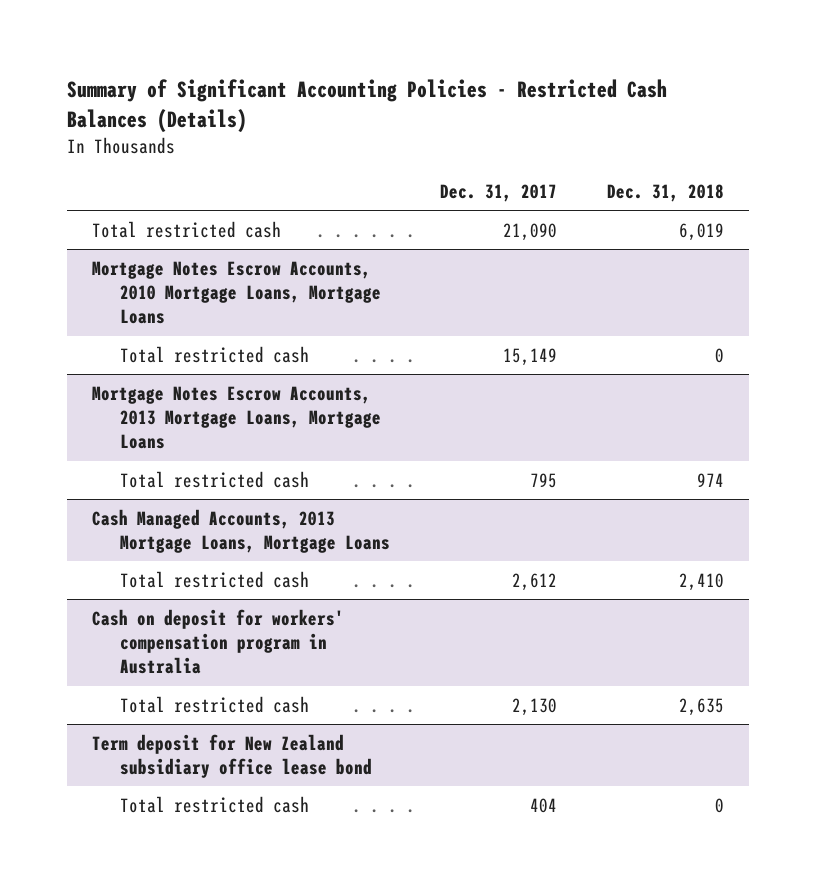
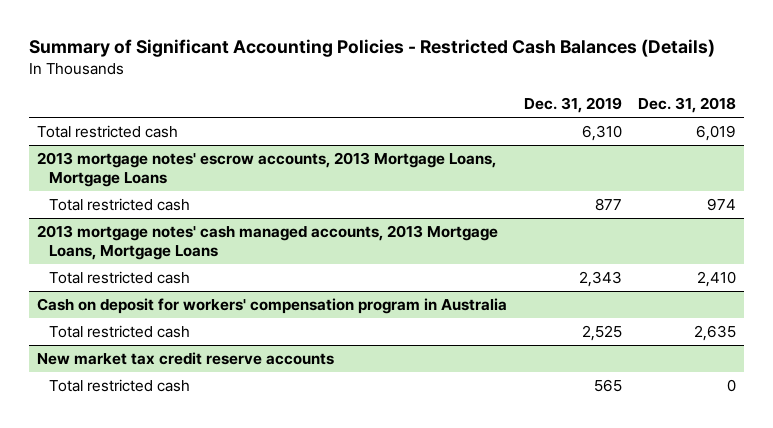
[439,183,557,202] Dec. 31, 2017 -> none
none -> [523,96,622,113] Dec. 31, 2019
[92,260,381,325] Mortgage Notes Escrow Accounts, 2010 Mortgage Loans, Mortgage Loans -> none
[119,345,309,363] Total restricted cash -> none
[92,385,381,450] Mortgage Notes Escrow Accounts, 2013 Mortgage Loans, Mortgage Loans -> [37,152,497,188] 2013 mortgage notes' escrow accounts, 2013 Mortgage Loans, Mortgage Loans
[92,508,390,554] Cash Managed Accounts, 2013 Mortgage Loans, Mortgage Loans -> [37,225,499,261] 2013 mortgage notes' cash managed accounts, 2013 Mortgage Loans, Mortgage Loans
[92,733,372,779] Term deposit for New Zealand subsidiary office lease bond -> none
none -> [37,352,335,366] New market tax credit reserve accounts

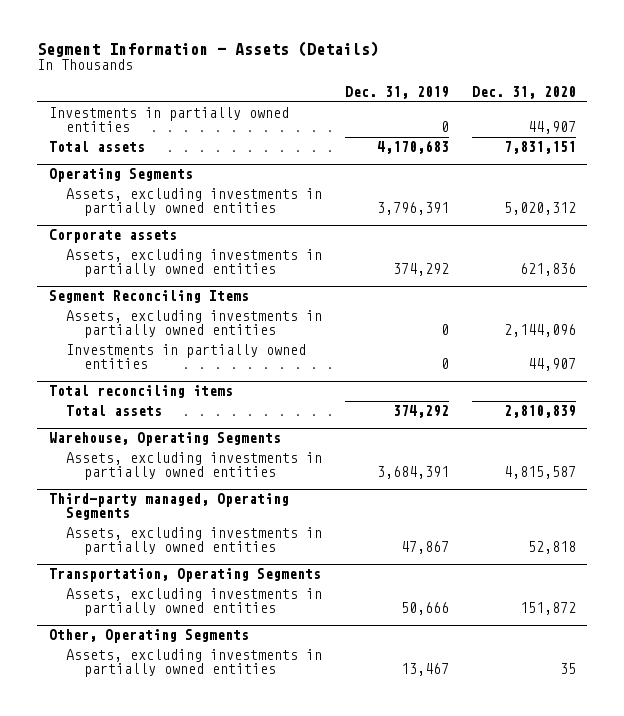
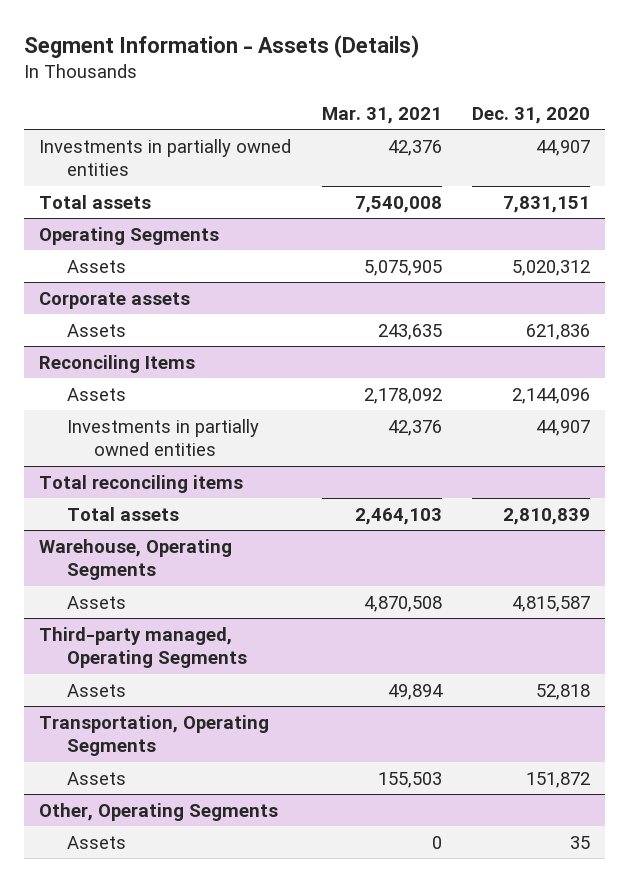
[345,85,450,99] Dec. 31, 2019 -> none
none -> [321,106,442,124] Mar. 31, 2021
[66,188,323,217] Assets, excluding investments in partially owned entities -> [66,259,126,273] Assets
[66,249,323,278] Assets, excluding investments in partially owned entities -> [66,323,126,337] Assets
[48,290,249,304] Segment Reconciling Items -> [39,354,196,373] Reconciling Items
[66,310,323,339] Assets, excluding investments in partially owned entities -> [66,387,126,401] Assets
[66,452,323,481] Assets, excluding investments in partially owned entities -> [66,595,126,609] Assets
[66,527,323,556] Assets, excluding investments in partially owned entities -> [66,683,126,697] Assets
[66,588,323,617] Assets, excluding investments in partially owned entities -> [66,771,126,785] Assets
[66,649,323,678] Assets, excluding investments in partially owned entities -> [66,835,126,849] Assets

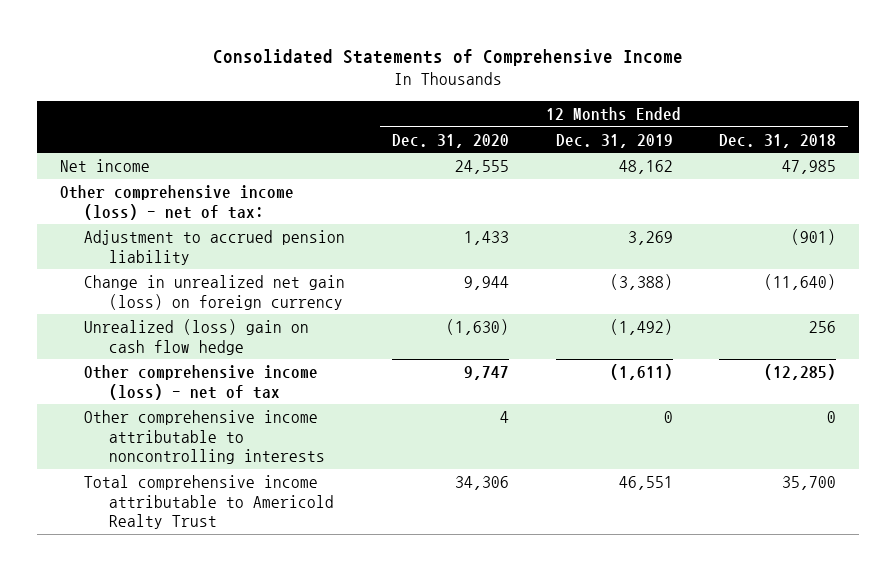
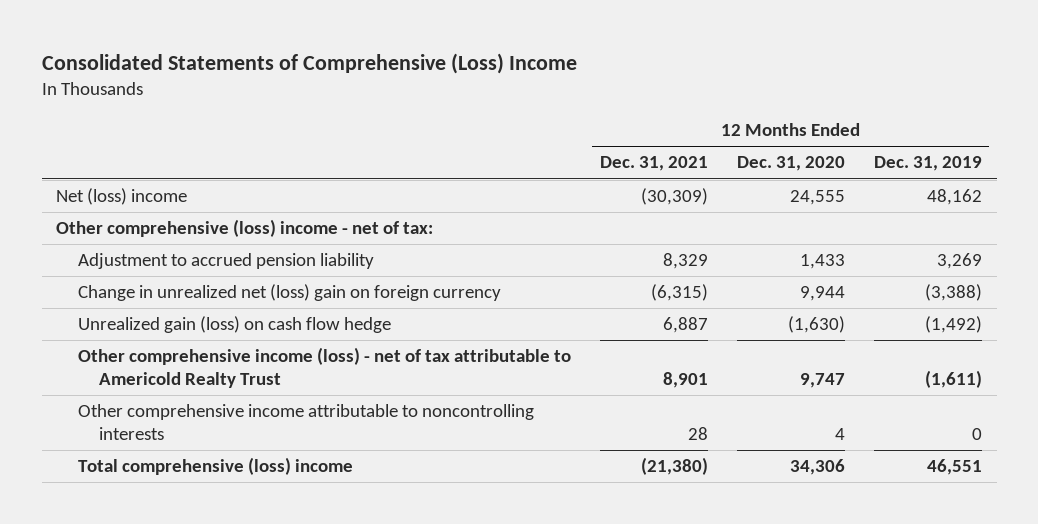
[213,49,684,67] Consolidated Statements of Comprehensive Income -> [41,53,577,75] Consolidated Statements of Comprehensive (Loss) Income
[719,133,837,148] Dec. 31, 2018 -> none
none -> [599,156,708,172] Dec. 31, 2021
[59,159,150,173] Net income -> [56,188,188,206] Net (loss) income
[59,185,294,220] Other comprehensive income (loss) - net of tax: -> [56,219,434,238] Other comprehensive (loss) income - net of tax:
[84,275,346,310] Change in unrealized net gain (loss) on foreign currency -> [77,284,501,302] Change in unrealized net (loss) gain on foreign currency
[84,319,310,355] Unrealized (loss) gain on cash flow hedge -> [77,316,391,334] Unrealized gain (loss) on cash flow hedge
[84,365,319,400] Other comprehensive income (loss) - net of tax -> [77,347,571,389] Other comprehensive income (loss) - net of tax attributable to Americold Realty Trust
[84,475,334,530] Total comprehensive income attributable to Americold Realty Trust -> [77,457,353,476] Total comprehensive (loss) income

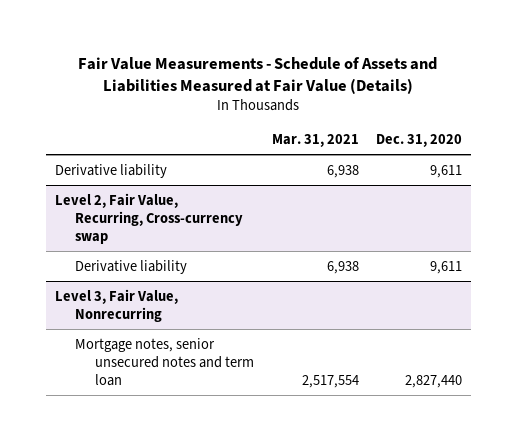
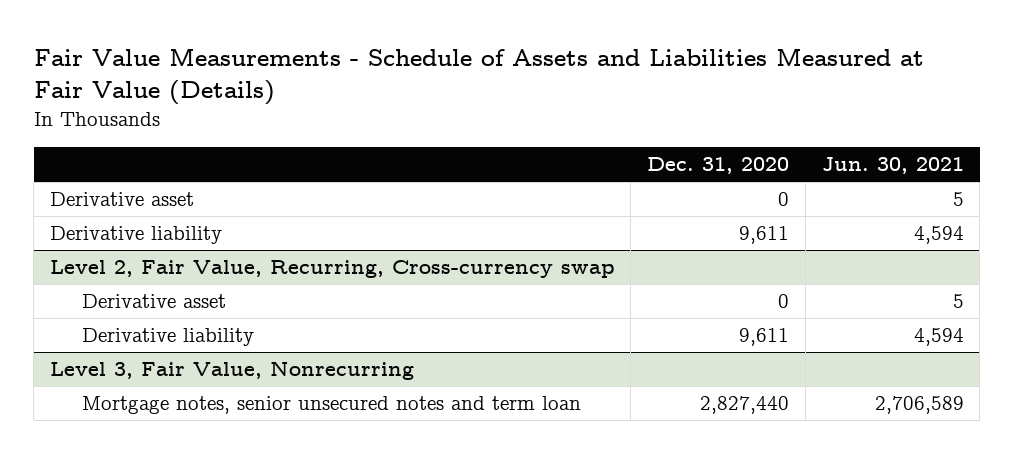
[271,134,359,148] Mar. 31, 2021 -> none
none -> [821,157,964,175] Jun. 30, 2021
none -> [49,192,194,207] Derivative asset
none -> [82,294,227,309] Derivative asset

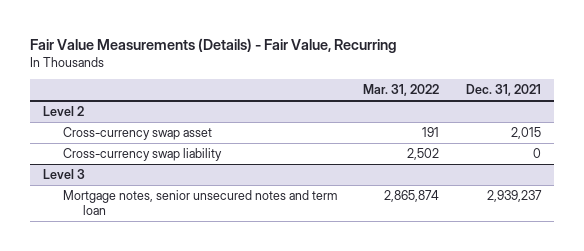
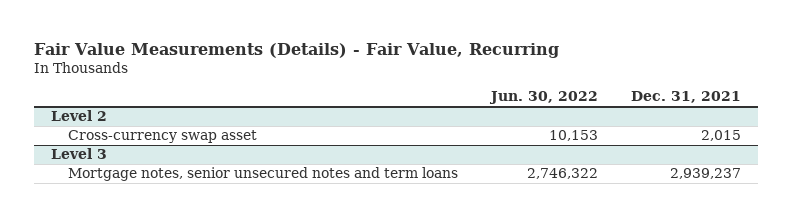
[363,84,440,97] Mar. 31, 2022 -> none
none -> [489,91,599,105] Jun. 30, 2022
[62,148,222,162] Cross-currency swap liability -> none
[62,190,337,216] Mortgage notes, senior unsecured notes and term loan -> [67,167,458,182] Mortgage notes, senior unsecured notes and term loans

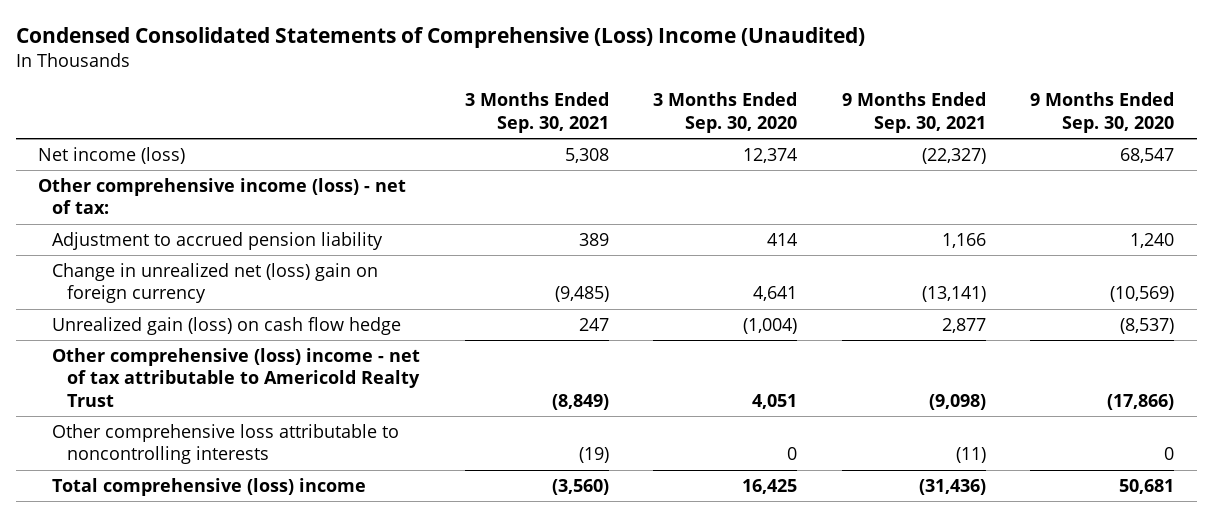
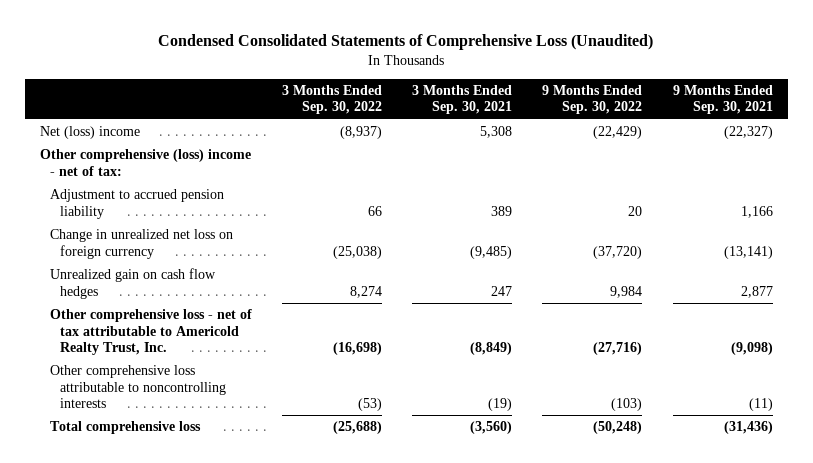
[15,27,865,49] Condensed Consolidated Statements of Comprehensive (Loss) Income (Unaudited) -> [158,34,654,51] Condensed Consolidated Statements of Comprehensive Loss (Unaudited)
[653,92,798,134] 3 Months Ended Sep. 30, 2020 -> none
[1030,92,1175,134] 9 Months Ended Sep. 30, 2020 -> none
none -> [282,84,383,115] 3 Months Ended Sep. 30, 2022
none -> [542,84,643,115] 9 Months Ended Sep. 30, 2022
[37,146,185,164] Net income (loss) -> [40,126,141,140] Net (loss) income
[37,177,406,215] Other comprehensive income (loss) - net of tax: -> [40,149,252,176] Other comprehensive (loss) income - net of tax:
[52,262,379,304] Change in unrealized net (loss) gain on foreign currency -> [50,229,234,259] Change in unrealized net loss on foreign currency
[52,316,402,335] Unrealized gain (loss) on cash flow hedge -> [50,268,217,299] Unrealized gain on cash flow hedges
[52,347,421,408] Other comprehensive (loss) income - net of tax attributable to Americold Realty Trust -> [50,309,253,356] Other comprehensive loss - net of tax attributable to Americold Realty Trust, Inc.
[52,477,367,496] Total comprehensive (loss) income -> [50,421,202,435] Total comprehensive loss

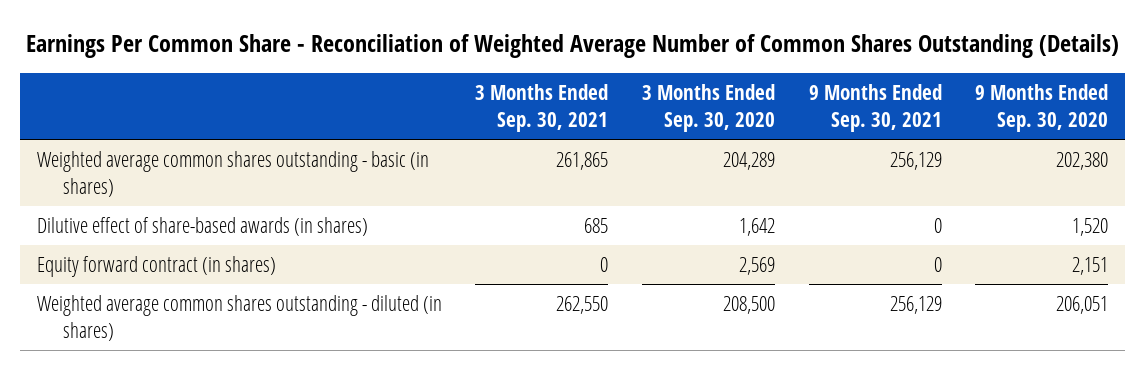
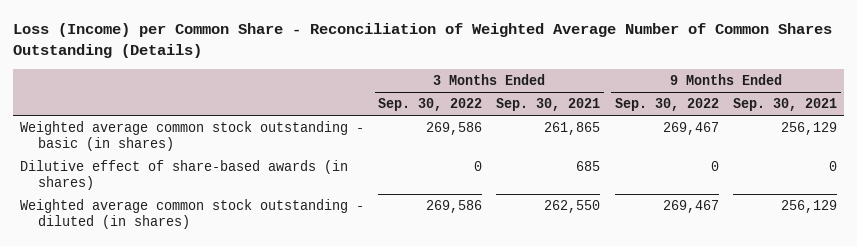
[25,34,1119,59] Earnings Per Common Share - Reconciliation of Weighted Average Number of Common Shares Outstanding (Details) -> [12,22,832,59] Loss (Income) per Common Share - Reconciliation of Weighted Average Number of Common Shares Outstanding (Details)
[642,83,776,132] 3 Months Ended Sep. 30, 2020 -> none
[975,83,1109,132] 9 Months Ended Sep. 30, 2020 -> none
none -> [378,98,483,112] Sep. 30, 2022
none -> [614,98,719,112] Sep. 30, 2022
[36,150,429,197] Weighted average common shares outstanding - basic (in shares) -> [19,121,364,152] Weighted average common stock outstanding - basic (in shares)
[36,255,276,277] Equity forward contract (in shares) -> none
[36,294,442,341] Weighted average common shares outstanding - diluted (in shares) -> [19,199,364,230] Weighted average common stock outstanding - diluted (in shares)

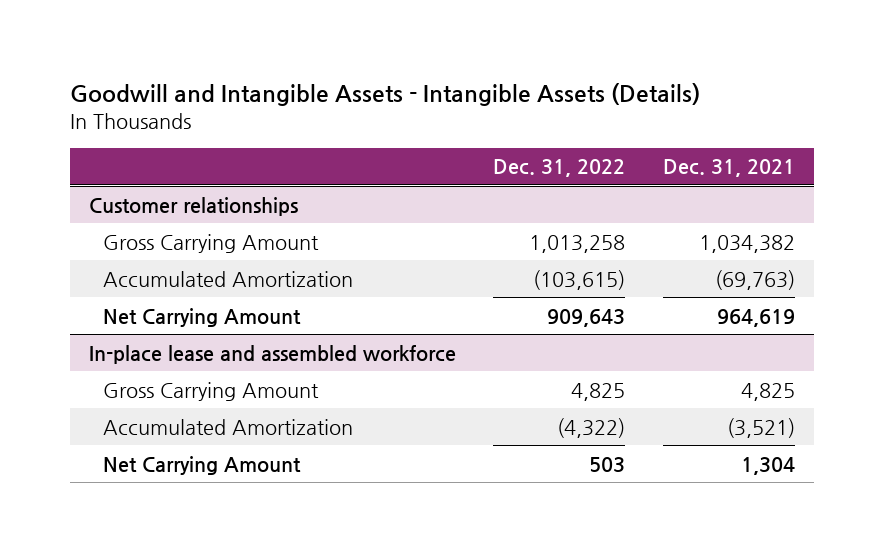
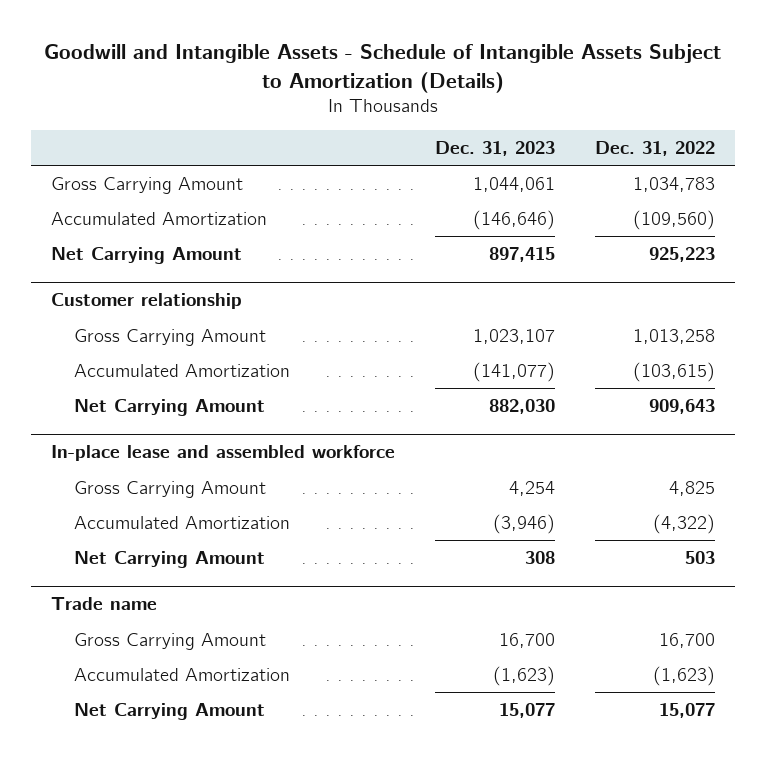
[69,82,700,106] Goodwill and Intangible Assets - Intangible Assets (Details) -> [43,44,721,93] Goodwill and Intangible Assets - Schedule of Intangible Assets Subject to Amortization (Details)
[662,159,795,178] Dec. 31, 2021 -> none
none -> [434,141,555,157] Dec. 31, 2023
none -> [50,176,243,194] Gross Carrying Amount
none -> [50,211,267,225] Accumulated Amortization
none -> [50,246,242,264] Net Carrying Amount
[88,196,298,216] Customer relationships -> [50,293,242,310] Customer relationship
none -> [50,597,157,611] Trade name
none -> [74,632,267,650] Gross Carrying Amount
none -> [74,667,291,681] Accumulated Amortization
none -> [74,702,266,720] Net Carrying Amount

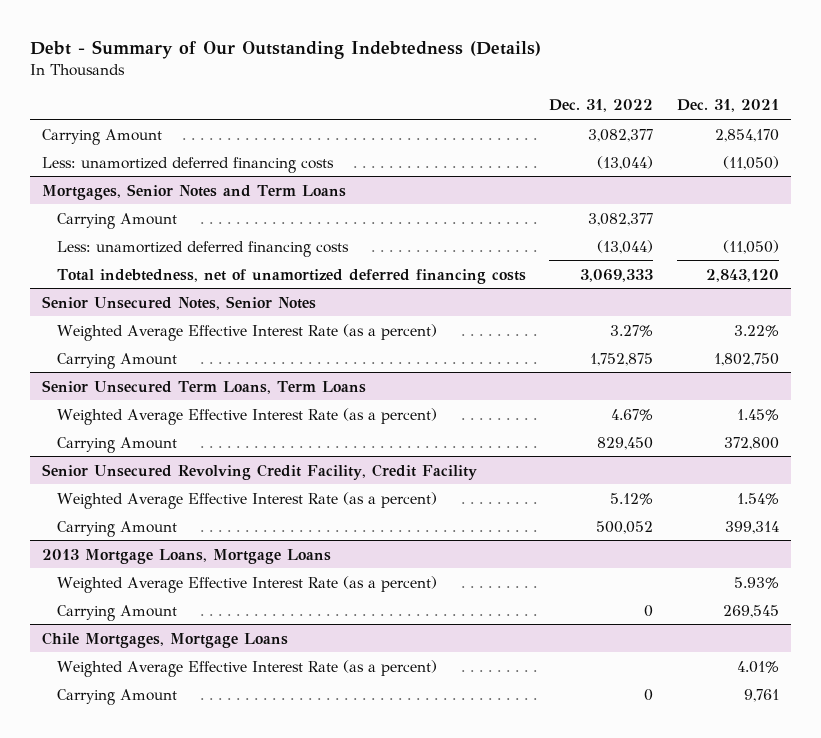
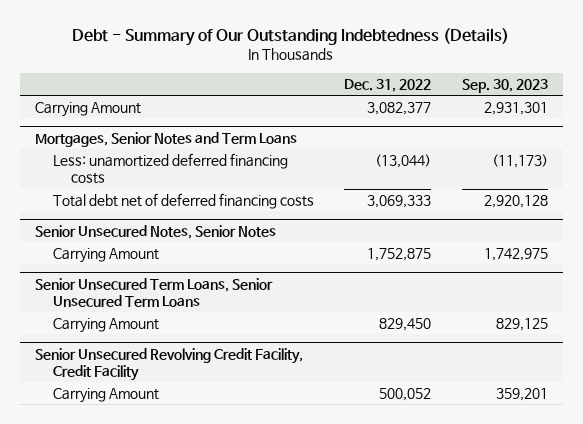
[677,99,780,113] Dec. 31, 2021 -> none
none -> [461,78,548,93] Sep. 30, 2023
[41,156,334,173] Less: unamortized deferred financing costs -> none
[56,212,177,229] Carrying Amount -> none
[56,268,526,284] Total indebtedness, net of unamortized deferred financing costs -> [52,192,314,209] Total debt net of deferred financing costs
[56,323,437,341] Weighted Average Effective Interest Rate (as a percent) -> none
[56,407,437,425] Weighted Average Effective Interest Rate (as a percent) -> none
[41,379,366,394] Senior Unsecured Term Loans, Term Loans -> [35,277,274,308] Senior Unsecured Term Loans, Senior Unsecured Term Loans
[56,491,437,509] Weighted Average Effective Interest Rate (as a percent) -> none
[41,548,331,564] 2013 Mortgage Loans, Mortgage Loans -> none
[56,575,437,593] Weighted Average Effective Interest Rate (as a percent) -> none
[56,604,177,621] Carrying Amount -> none
[41,631,288,648] Chile Mortgages, Mortgage Loans -> none
[56,659,437,677] Weighted Average Effective Interest Rate (as a percent) -> none
[56,688,177,705] Carrying Amount -> none

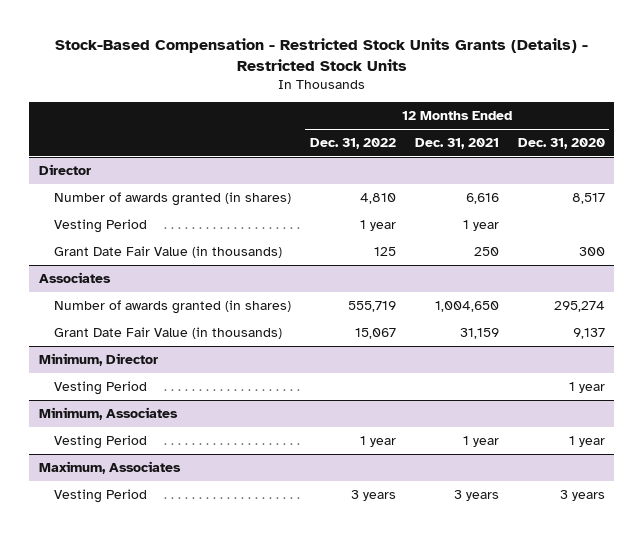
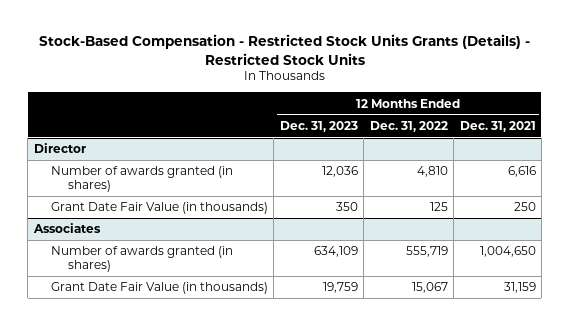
[517,138,605,150] Dec. 31, 2020 -> none
none -> [279,120,358,132] Dec. 31, 2023
[54,218,148,233] Vesting Period -> none
[38,352,158,366] Minimum, Director -> none
[54,380,148,395] Vesting Period -> none
[38,406,178,420] Minimum, Associates -> none
[54,434,148,449] Vesting Period -> none
[38,460,181,474] Maximum, Associates -> none
[54,488,148,503] Vesting Period -> none

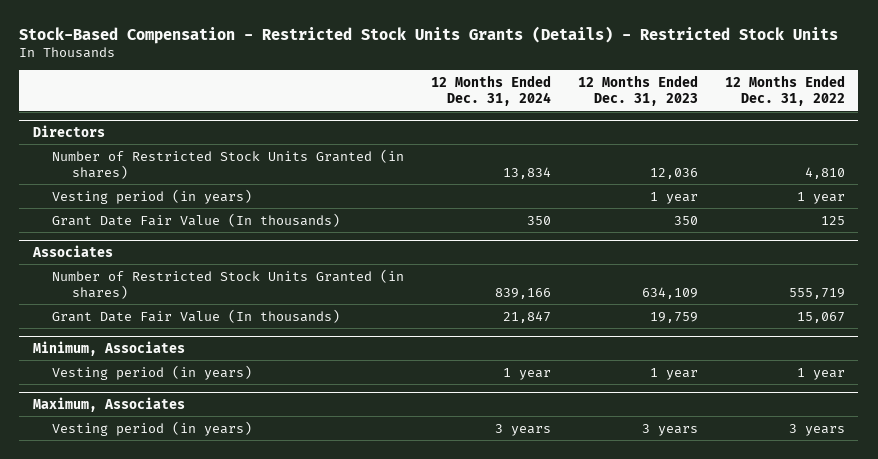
[459,120,536,132] Dec. 31, 2021 -> none
none -> [431,74,552,107] 12 Months Ended Dec. 31, 2024
[33,143,86,154] Director -> [32,124,105,137] Directors
[51,166,234,193] Number of awards granted (in shares) -> [52,148,405,179] Number of Restricted Stock Units Granted (in shares)
none -> [52,188,253,204] Vesting period (in years)
[51,202,269,215] Grant Date Fair Value (in thousands) -> [52,212,341,227] Grant Date Fair Value (In thousands)
[51,246,234,273] Number of awards granted (in shares) -> [52,268,405,299] Number of Restricted Stock Units Granted (in shares)
[51,282,269,295] Grant Date Fair Value (in thousands) -> [52,308,341,323] Grant Date Fair Value (In thousands)
none -> [32,340,185,356] Minimum, Associates
none -> [52,364,253,380] Vesting period (in years)
none -> [32,396,185,412] Maximum, Associates
none -> [52,420,253,436] Vesting period (in years)

